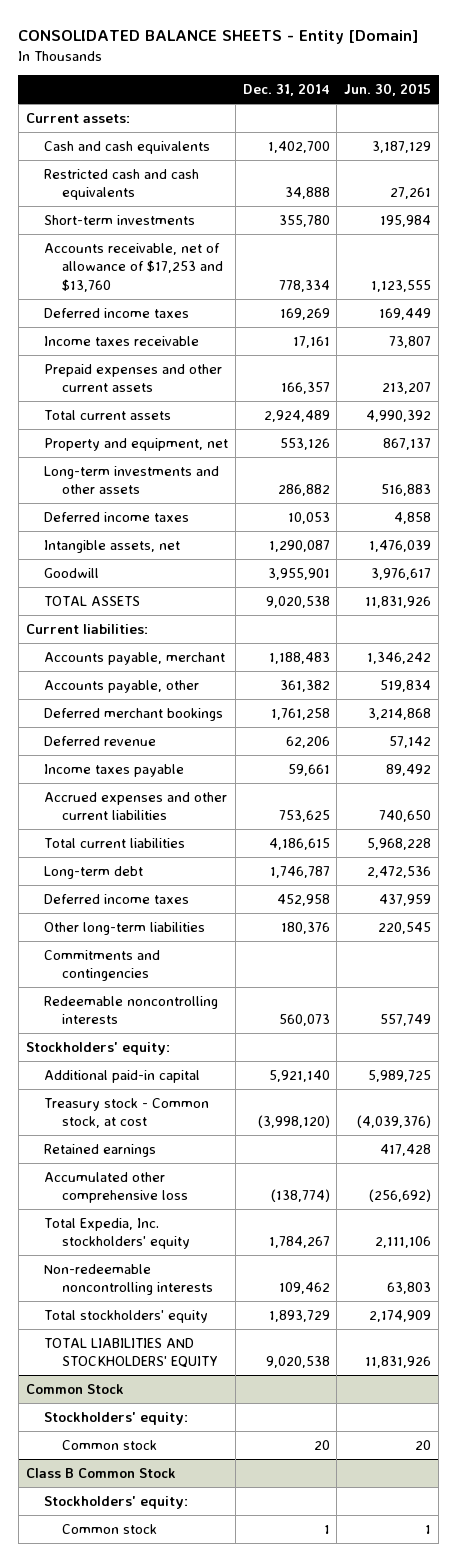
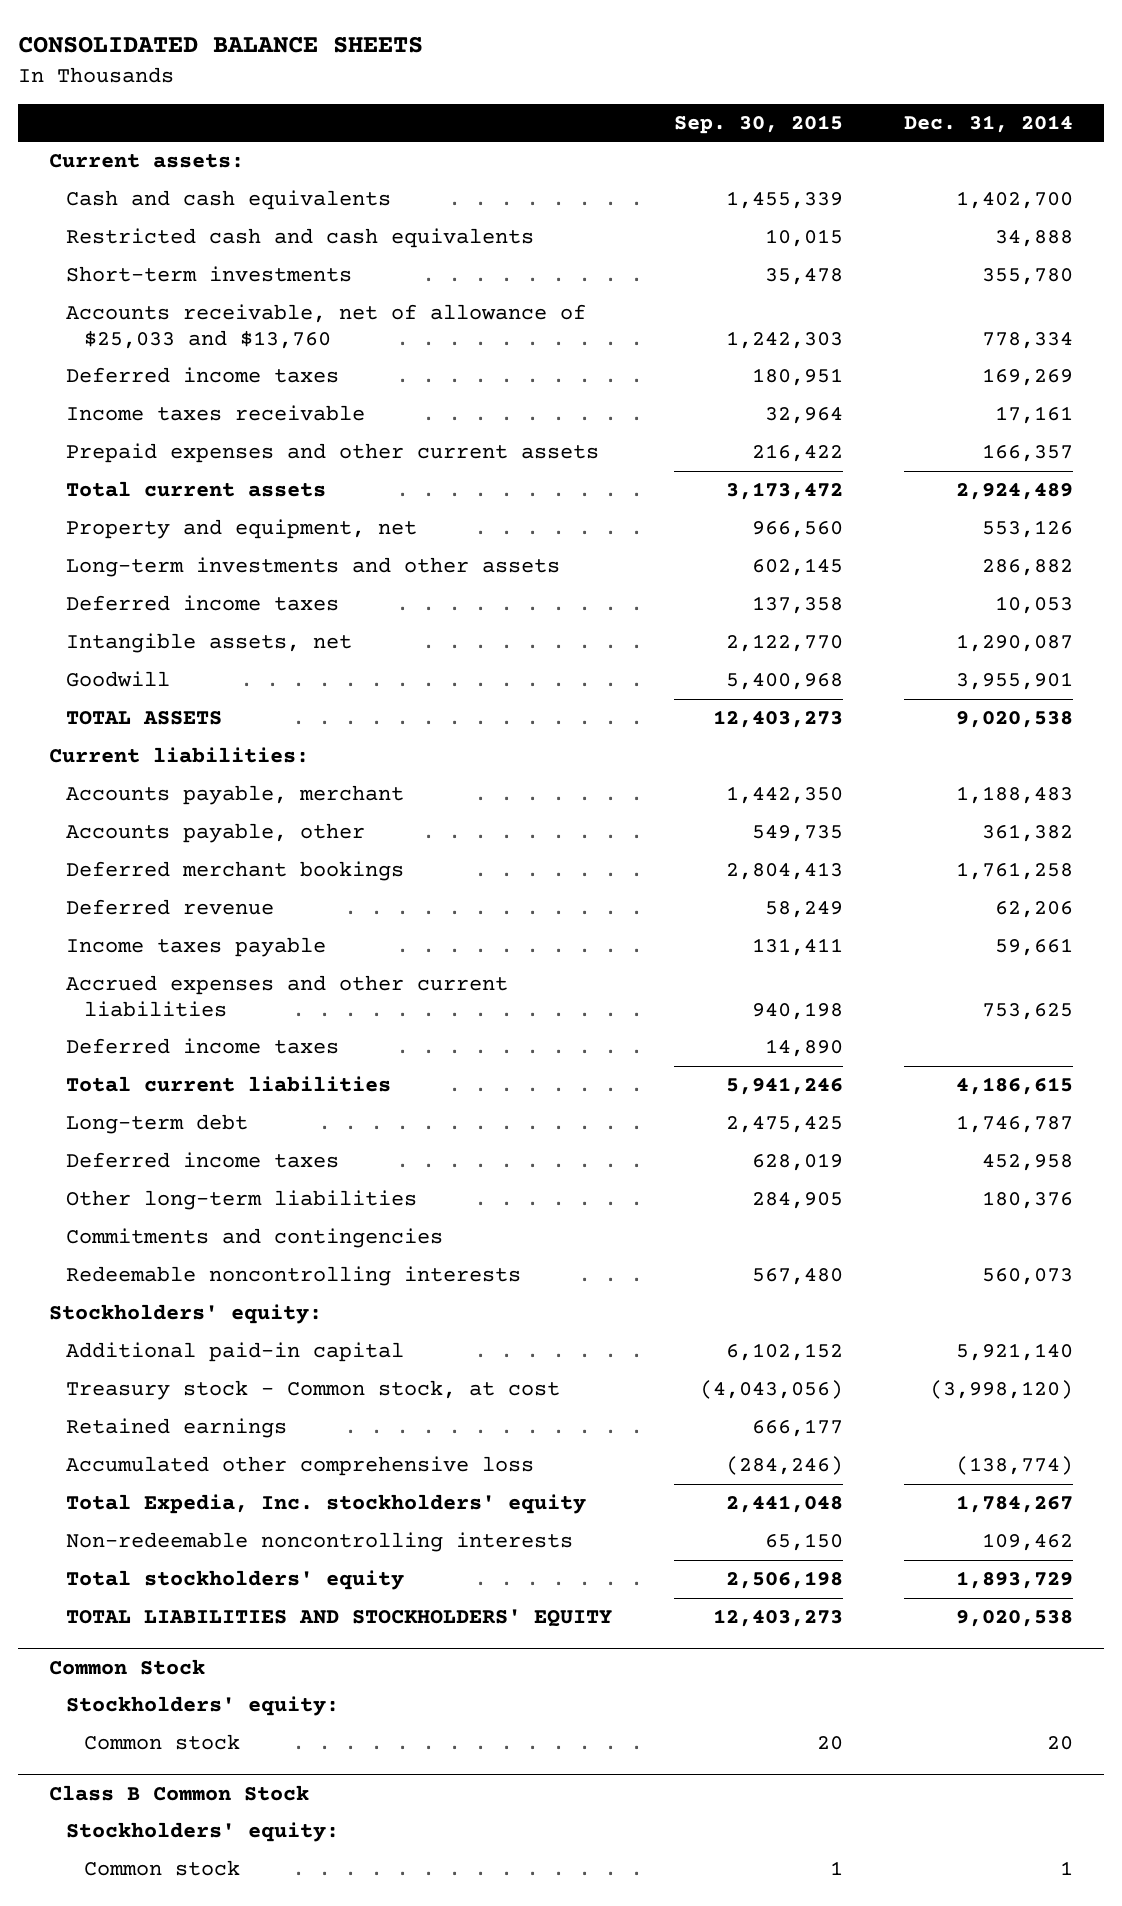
[18,29,419,44] CONSOLIDATED BALANCE SHEETS - Entity [Domain] -> [17,36,423,54] CONSOLIDATED BALANCE SHEETS
[344,83,432,97] Jun. 30, 2015 -> none
none -> [673,115,843,135] Sep. 30, 2015
[43,242,224,292] Accounts receivable, net of allowance of $17,253 and $13,760 -> [66,304,587,349] Accounts receivable, net of allowance of $25,033 and $13,760
none -> [66,1038,340,1055] Deferred income taxes

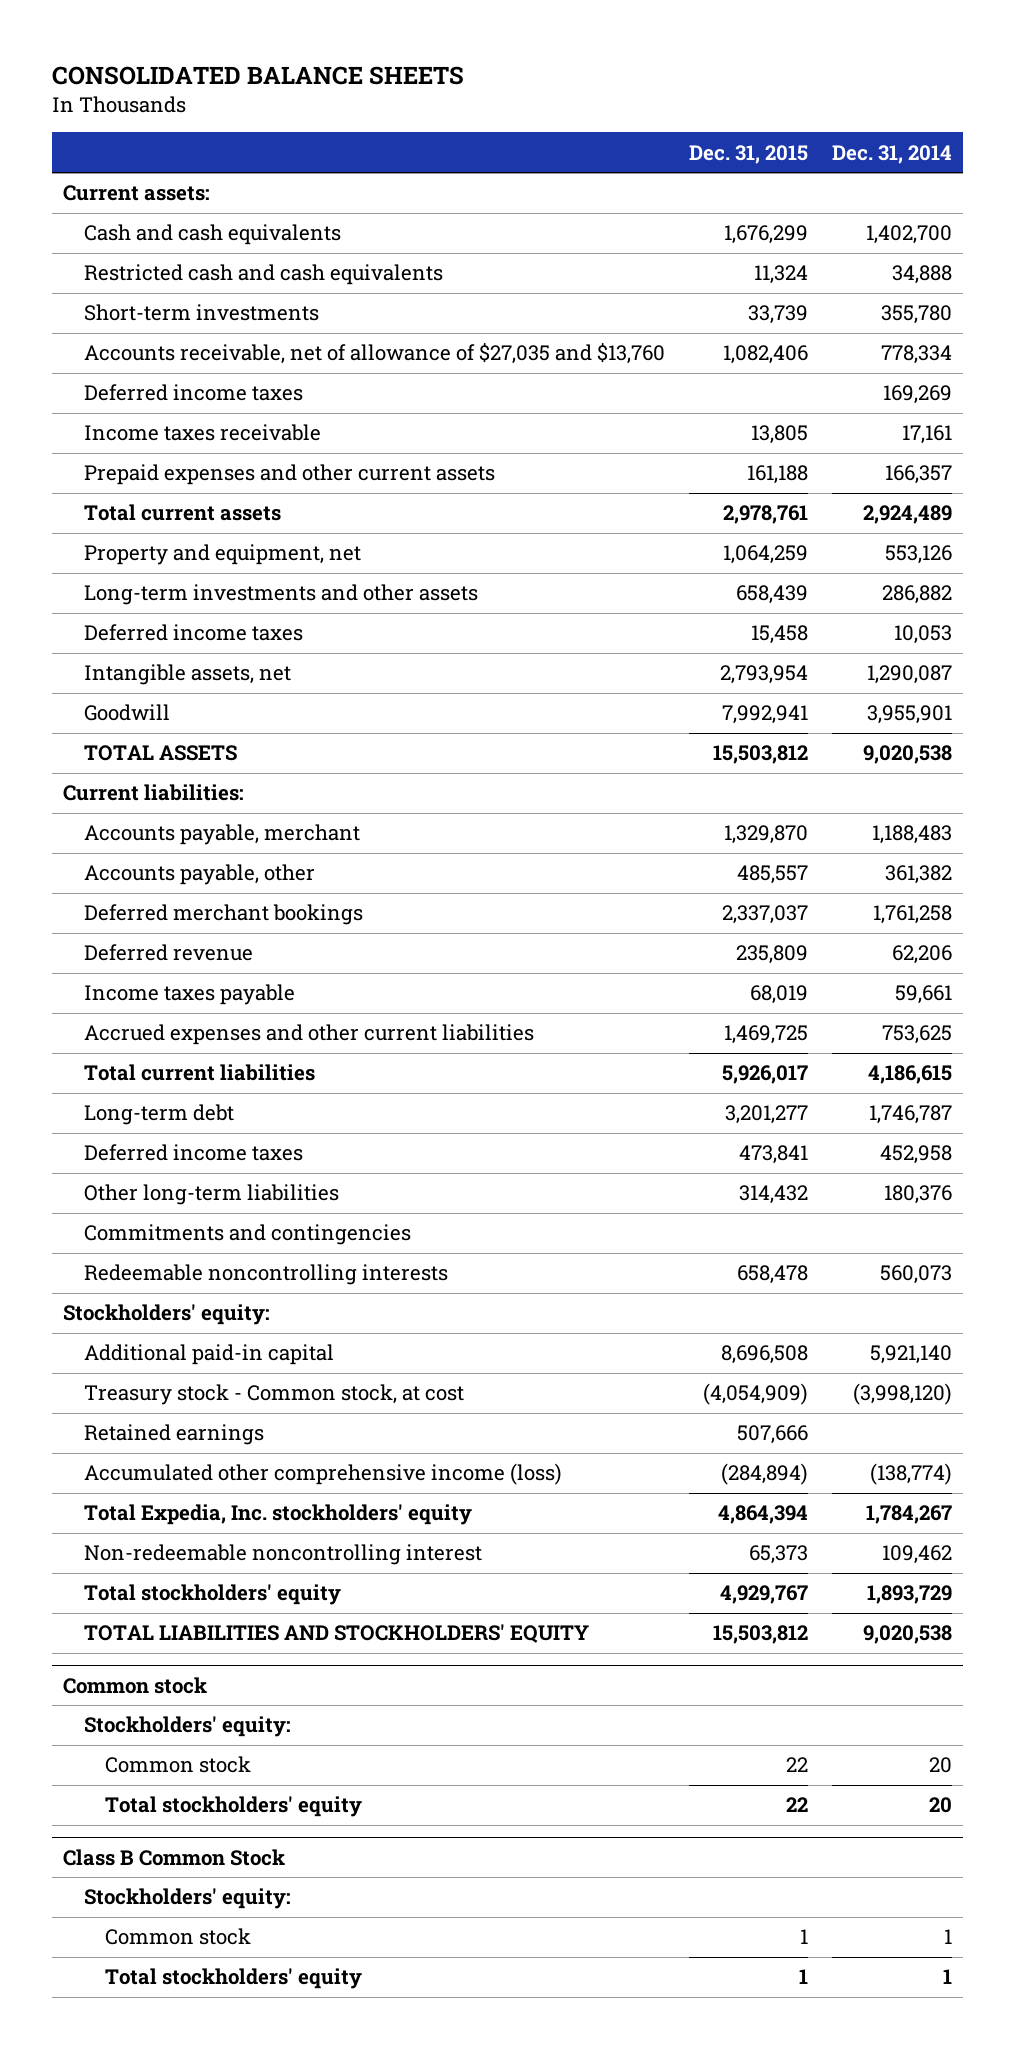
[673,115,843,135] Sep. 30, 2015 -> none
none -> [688,144,808,164] Dec. 31, 2015
[66,304,587,349] Accounts receivable, net of allowance of $25,033 and $13,760 -> [84,343,666,365] Accounts receivable, net of allowance of $27,035 and $13,760
[66,1038,340,1055] Deferred income taxes -> none
[66,1456,535,1477] Accumulated other comprehensive loss -> [84,1463,563,1486] Accumulated other comprehensive income (loss)
[66,1532,574,1553] Non-redeemable noncontrolling interests -> [84,1544,483,1566] Non-redeemable noncontrolling interest
[48,1659,205,1676] Common Stock -> [63,1676,208,1694] Common stock
none -> [105,1796,363,1818] Total stockholders' equity
none -> [105,1968,363,1990] Total stockholders' equity

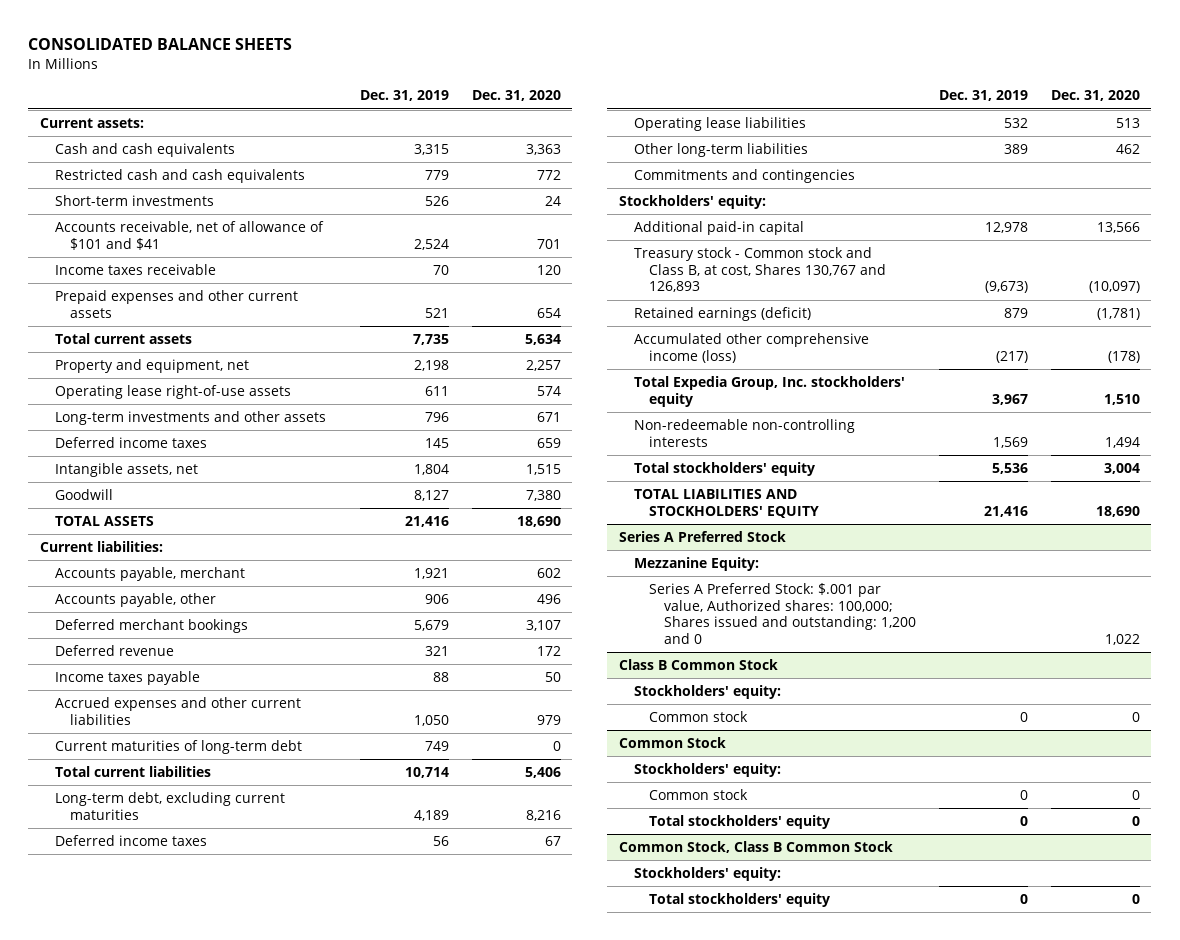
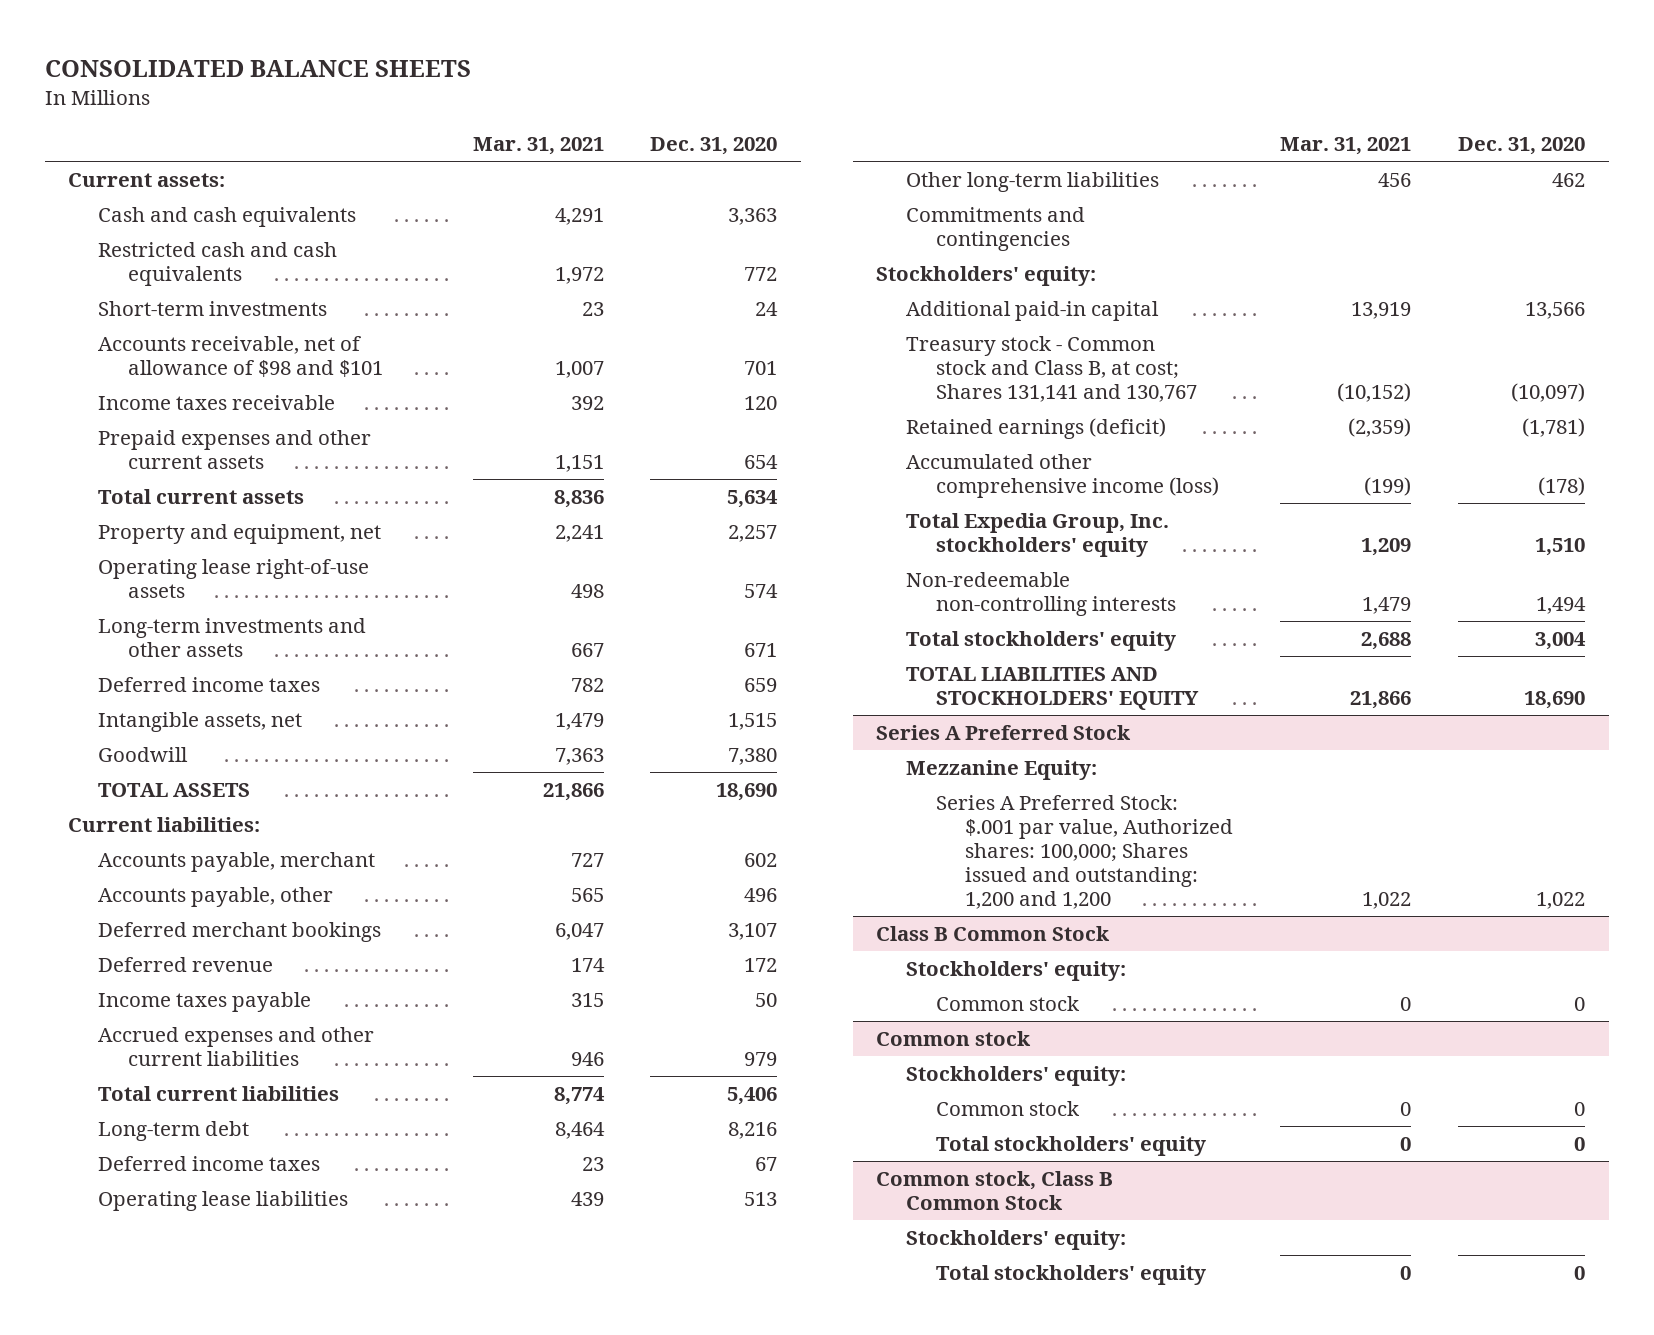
[360,90,450,102] Dec. 31, 2019 -> none
none -> [472,136,604,155] Mar. 31, 2021
[54,221,324,250] Accounts receivable, net of allowance of $101 and $41 -> [98,336,383,378] Accounts receivable, net of allowance of $98 and $101
[54,740,302,755] Current maturities of long-term debt -> none
[54,792,285,820] Long-term debt, excluding current maturities -> [98,1121,250,1142] Long-term debt
[633,247,887,293] Treasury stock - Common stock and Class B, at cost, Shares 130,767 and 126,893 -> [905,336,1197,403] Treasury stock - Common stock and Class B, at cost; Shares 131,141 and 130,767
[649,583,917,645] Series A Preferred Stock: $.001 par value, Authorized shares: 100,000; Shares issued and outstanding: 1,200 and 0 -> [935,795,1234,910] Series A Preferred Stock: $.001 par value, Authorized shares: 100,000; Shares issued and outstanding: 1,200 and 1,200
[618,737,726,749] Common Stock -> [876,1031,1032,1047] Common stock
[618,841,893,854] Common Stock, Class B Common Stock -> [876,1171,1114,1211] Common stock, Class B Common Stock

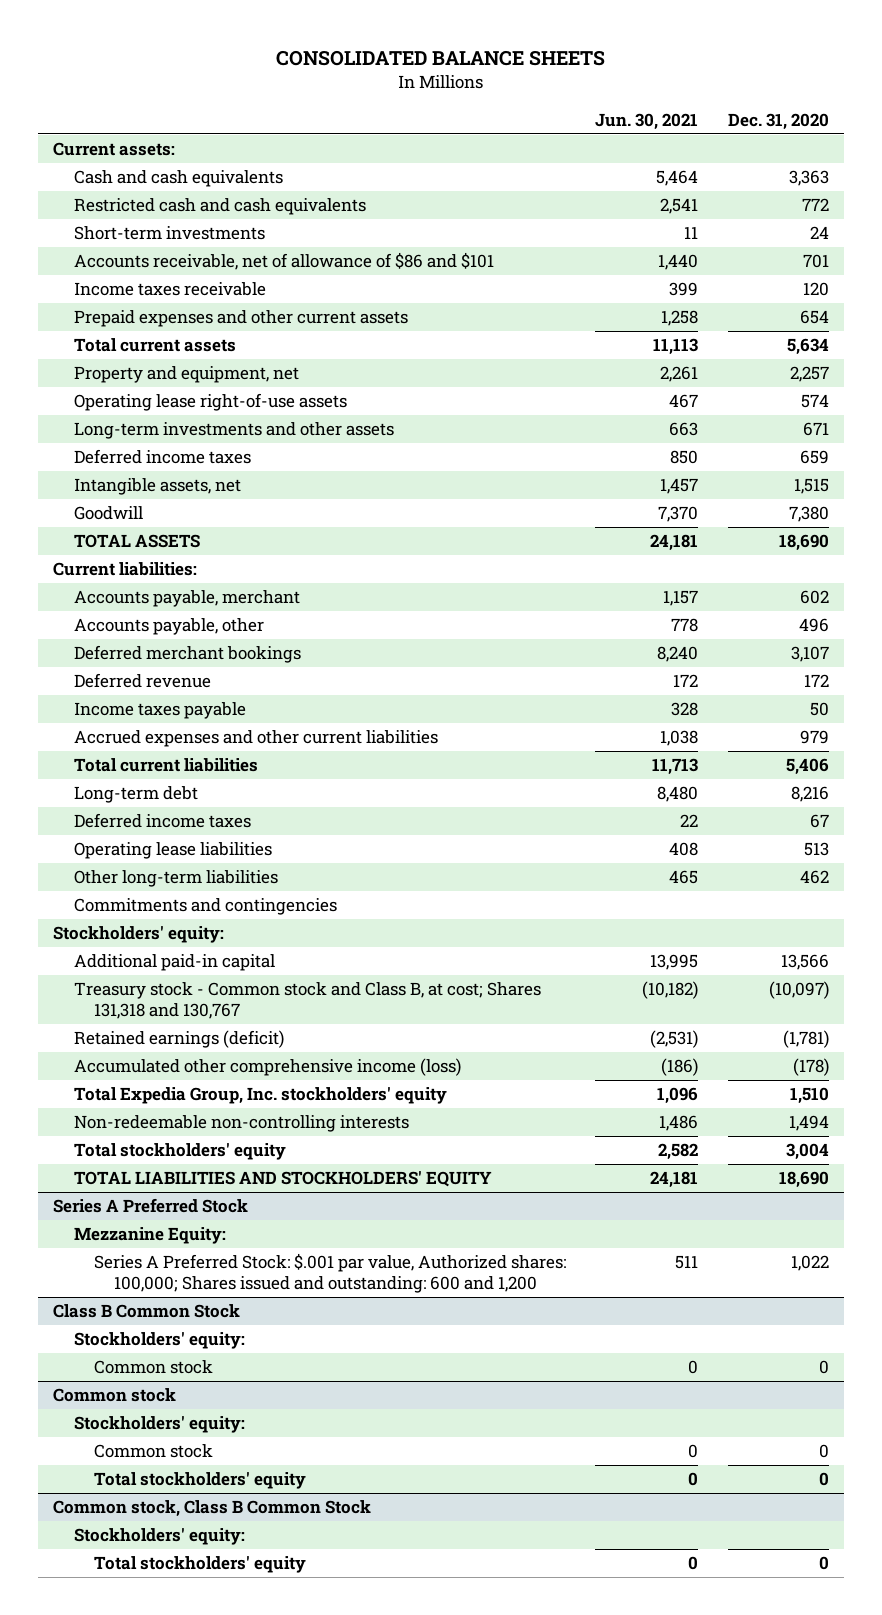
[472,136,604,155] Mar. 31, 2021 -> none
none -> [595,112,699,130] Jun. 30, 2021
[98,336,383,378] Accounts receivable, net of allowance of $98 and $101 -> [73,252,494,271] Accounts receivable, net of allowance of $86 and $101
[905,336,1197,403] Treasury stock - Common stock and Class B, at cost; Shares 131,141 and 130,767 -> [73,982,541,1020] Treasury stock - Common stock and Class B, at cost; Shares 131,318 and 130,767
[935,795,1234,910] Series A Preferred Stock: $.001 par value, Authorized shares: 100,000; Shares issued and outstanding: 1,200 and 1,200 -> [93,1253,566,1294] Series A Preferred Stock: $.001 par value, Authorized shares: 100,000; Shares issued and outstanding: 600 and 1,200

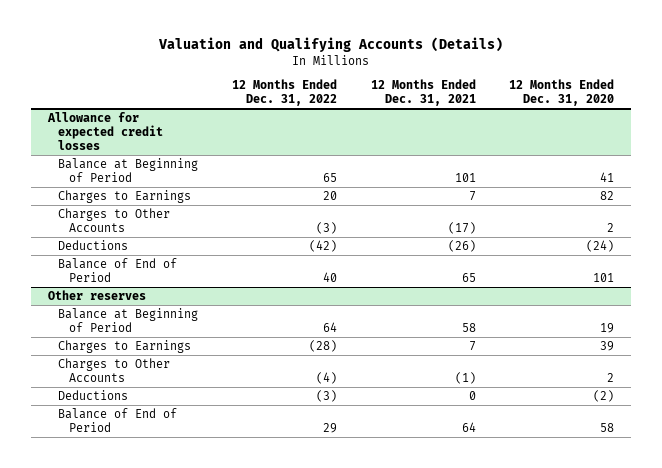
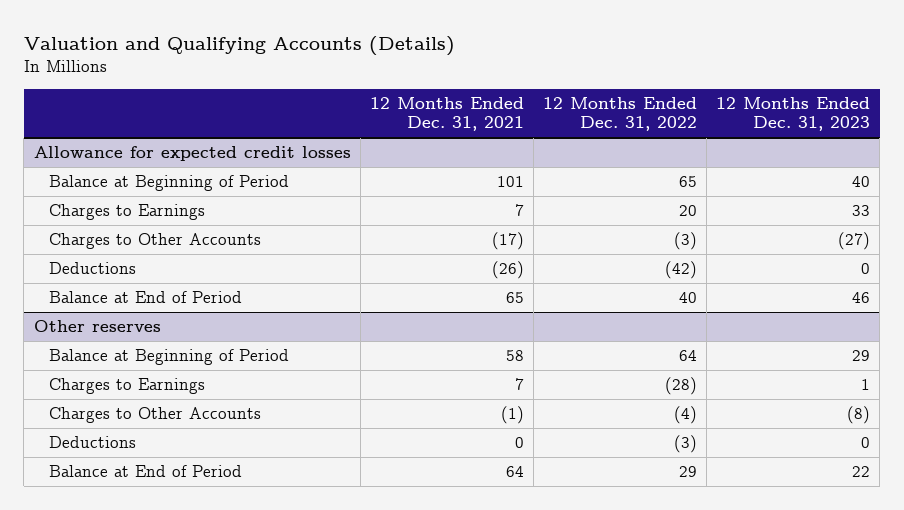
[509,79,615,107] 12 Months Ended Dec. 31, 2020 -> none
none -> [716,96,871,132] 12 Months Ended Dec. 31, 2023
[58,257,178,283] Balance of End of Period -> [49,291,243,304] Balance at End of Period
[58,407,178,433] Balance of End of Period -> [49,465,243,478] Balance at End of Period

